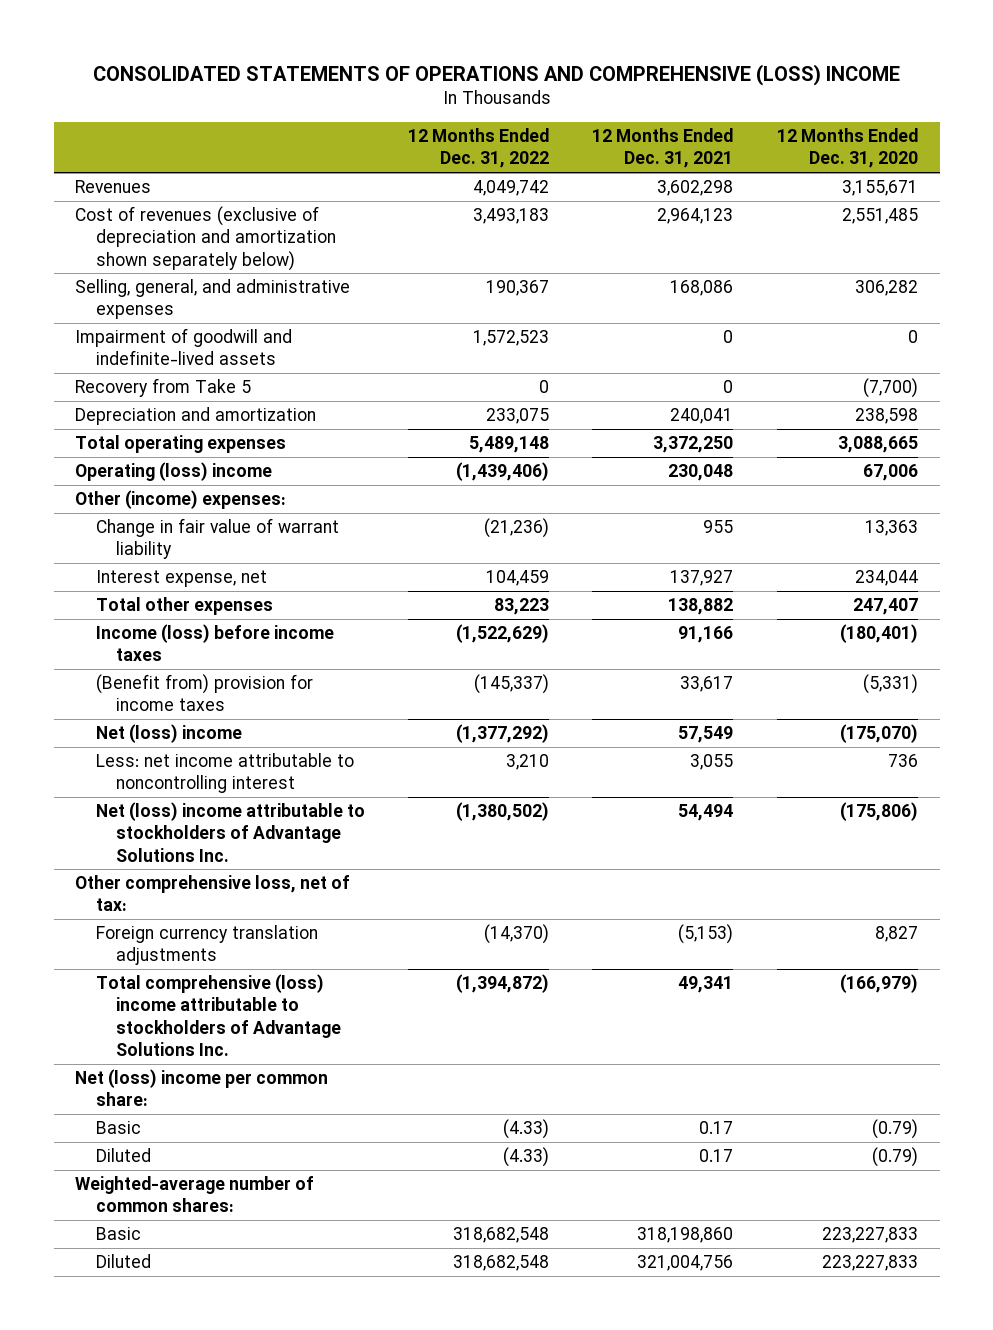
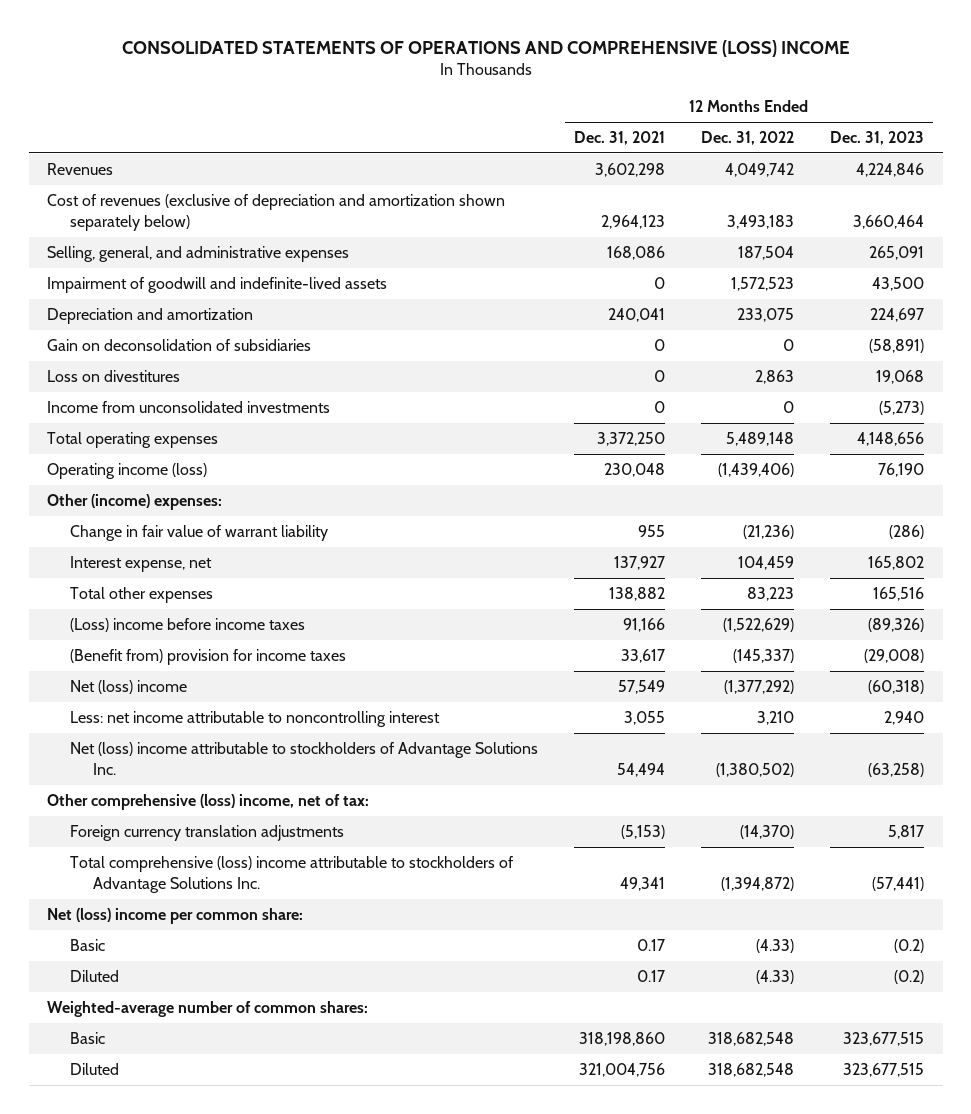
[776,128,918,169] 12 Months Ended Dec. 31, 2020 -> none
none -> [830,131,925,146] Dec. 31, 2023
[485,280,549,297] 190,367 -> [738,246,795,261] 187,504
[75,378,252,398] Recovery from Take 5 -> none
none -> [46,339,311,352] Gain on deconsolidation of subsidiaries
none -> [46,370,180,383] Loss on divestitures
none -> [46,401,330,414] Income from unconsolidated investments
[75,462,273,482] Operating (loss) income -> [46,463,207,480] Operating income (loss)
[95,624,334,662] Income (loss) before income taxes -> [69,618,305,633] (Loss) income before income taxes
[75,875,351,912] Other comprehensive loss, net of tax: -> [46,794,369,811] Other comprehensive (loss) income, net of tax:

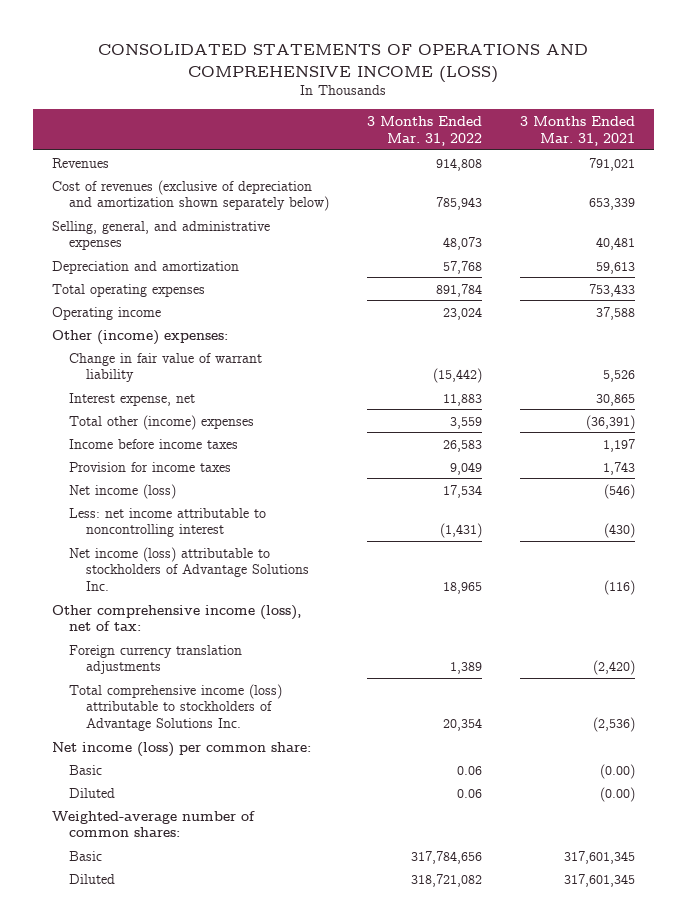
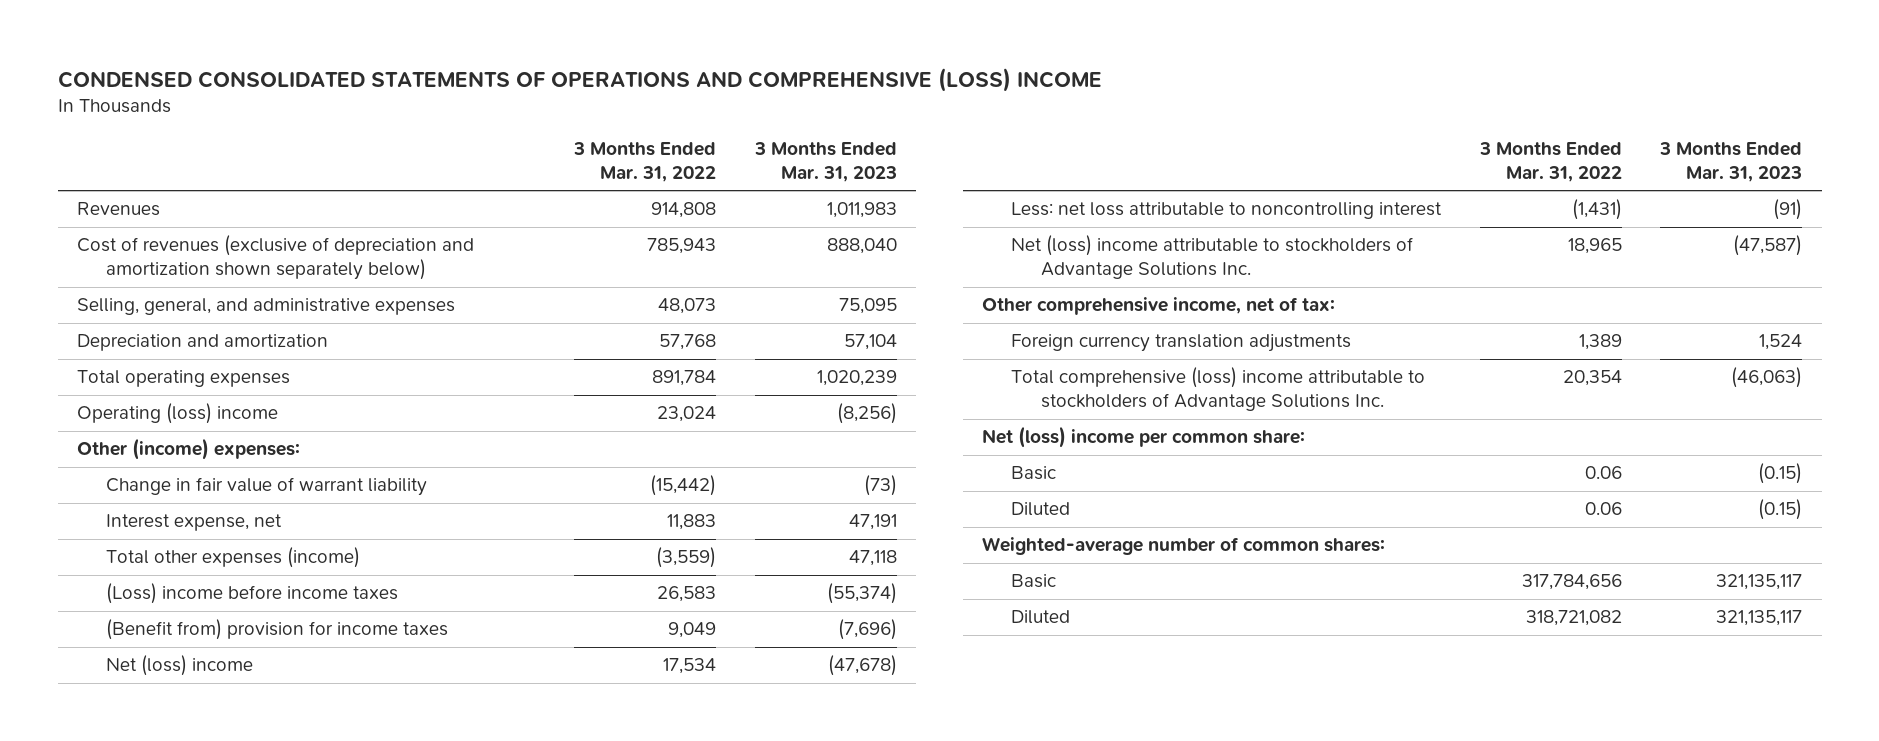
[98,43,589,83] CONSOLIDATED STATEMENTS OF OPERATIONS AND COMPREHENSIVE INCOME (LOSS) -> [57,67,1102,92] CONDENSED CONSOLIDATED STATEMENTS OF OPERATIONS AND COMPREHENSIVE (LOSS) INCOME
[519,115,635,146] 3 Months Ended Mar. 31, 2021 -> none
none -> [753,142,897,182] 3 Months Ended Mar. 31, 2023
[52,306,162,320] Operating income -> [76,403,278,425] Operating (loss) income
[69,414,255,430] Total other (income) expenses -> [105,547,360,569] Total other expenses (income)
[449,416,482,429] 3,559 -> [656,547,717,569] (3,559)
[69,438,239,449] Income before income taxes -> [105,583,398,605] (Loss) income before income taxes
[69,461,232,472] Provision for income taxes -> [105,619,448,641] (Benefit from) provision for income taxes
[69,483,177,499] Net income (loss) -> [105,655,253,677] Net (loss) income
[69,507,267,538] Less: net income attributable to noncontrolling interest -> [1011,202,1443,220] Less: net loss attributable to noncontrolling interest
[69,546,310,592] Net income (loss) attributable to stockholders of Advantage Solutions Inc. -> [1011,235,1414,279] Net (loss) income attributable to stockholders of Advantage Solutions Inc.
[52,604,302,632] Other comprehensive income (loss), net of tax: -> [982,297,1336,316] Other comprehensive income, net of tax:
[69,683,283,732] Total comprehensive income (loss) attributable to stockholders of Advantage Solutions Inc. -> [1011,367,1426,411] Total comprehensive (loss) income attributable to stockholders of Advantage Solutions Inc.
[52,741,312,757] Net income (loss) per common share: -> [982,426,1306,449] Net (loss) income per common share:

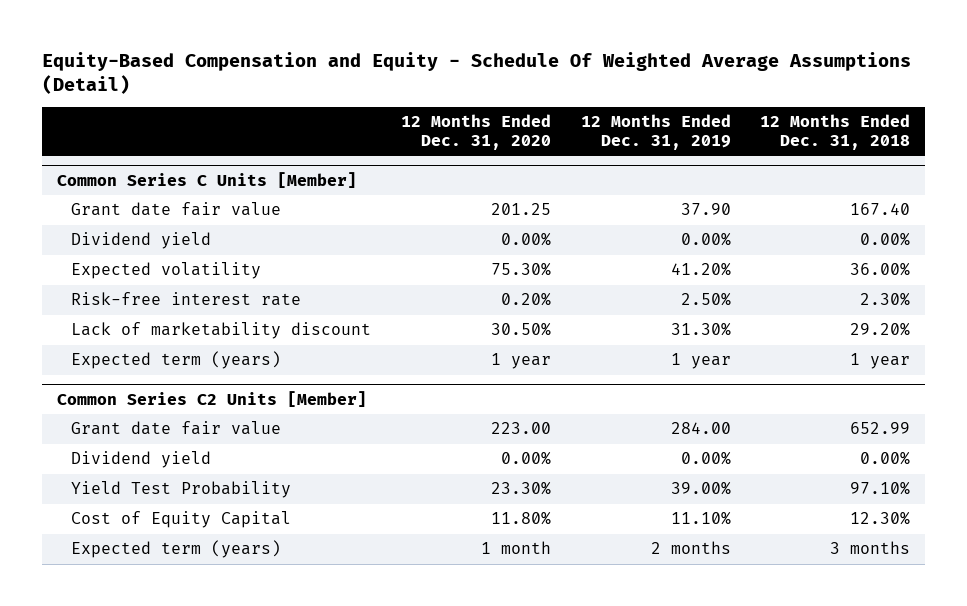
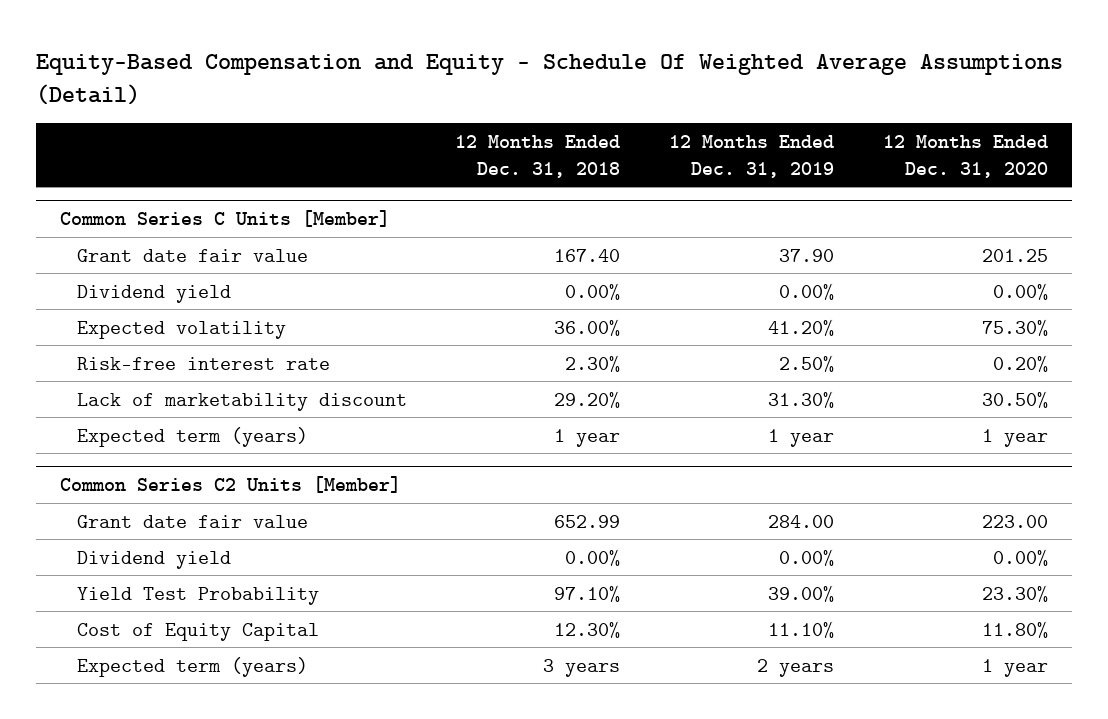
[480,541,551,555] 1 month -> [981,658,1048,677] 1 year
[650,541,731,555] 2 months -> [757,658,835,677] 2 years
[830,541,911,555] 3 months -> [543,658,621,677] 3 years

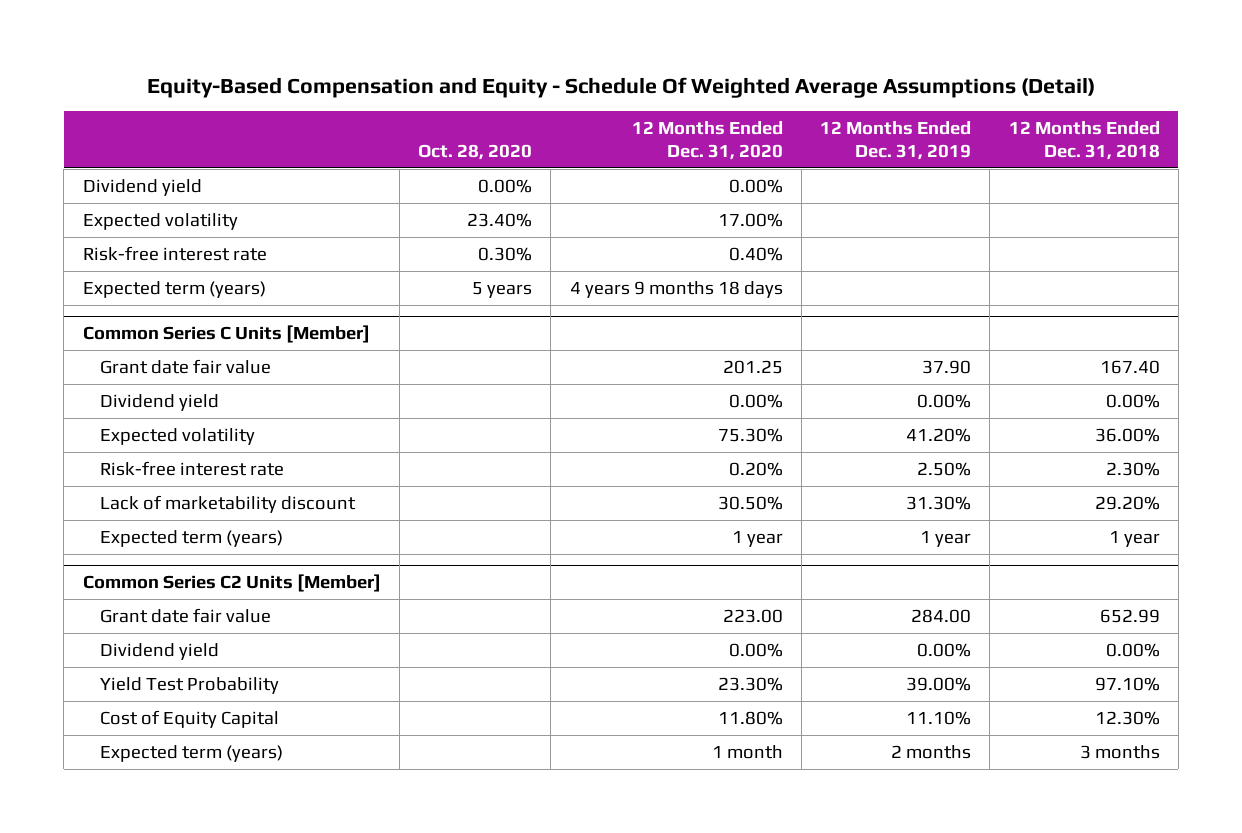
none -> [418,143,533,160] Oct. 28, 2020
none -> [82,179,202,197] Dividend yield
none -> [82,213,238,231] Expected volatility
none -> [82,246,267,262] Risk-free interest rate
none -> [82,281,266,299] Expected term (years)
[543,658,621,677] 3 years -> [1079,745,1160,760] 3 months
[757,658,835,677] 2 years -> [891,745,972,760] 2 months
[981,658,1048,677] 1 year -> [711,745,783,760] 1 month

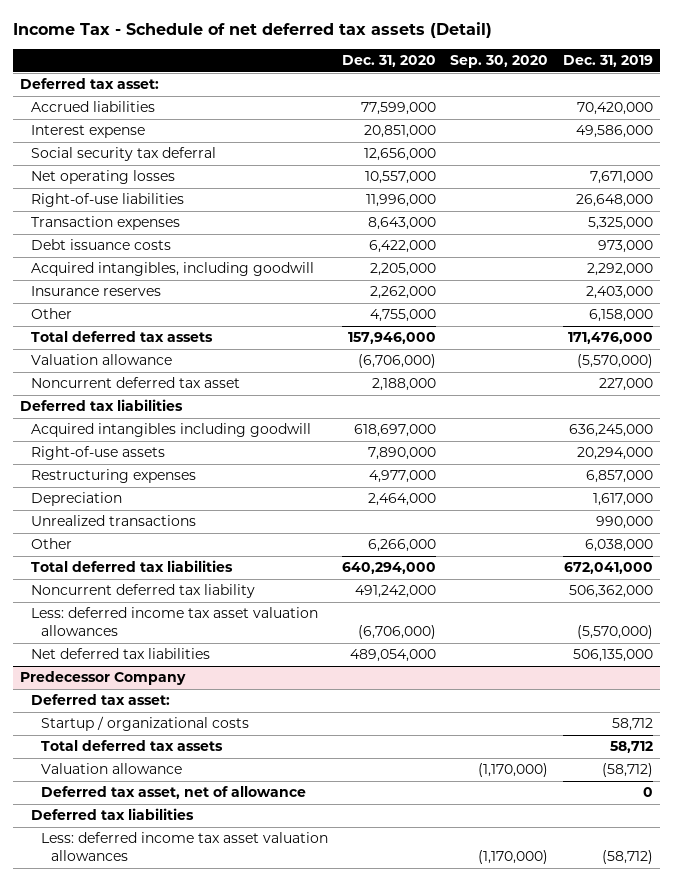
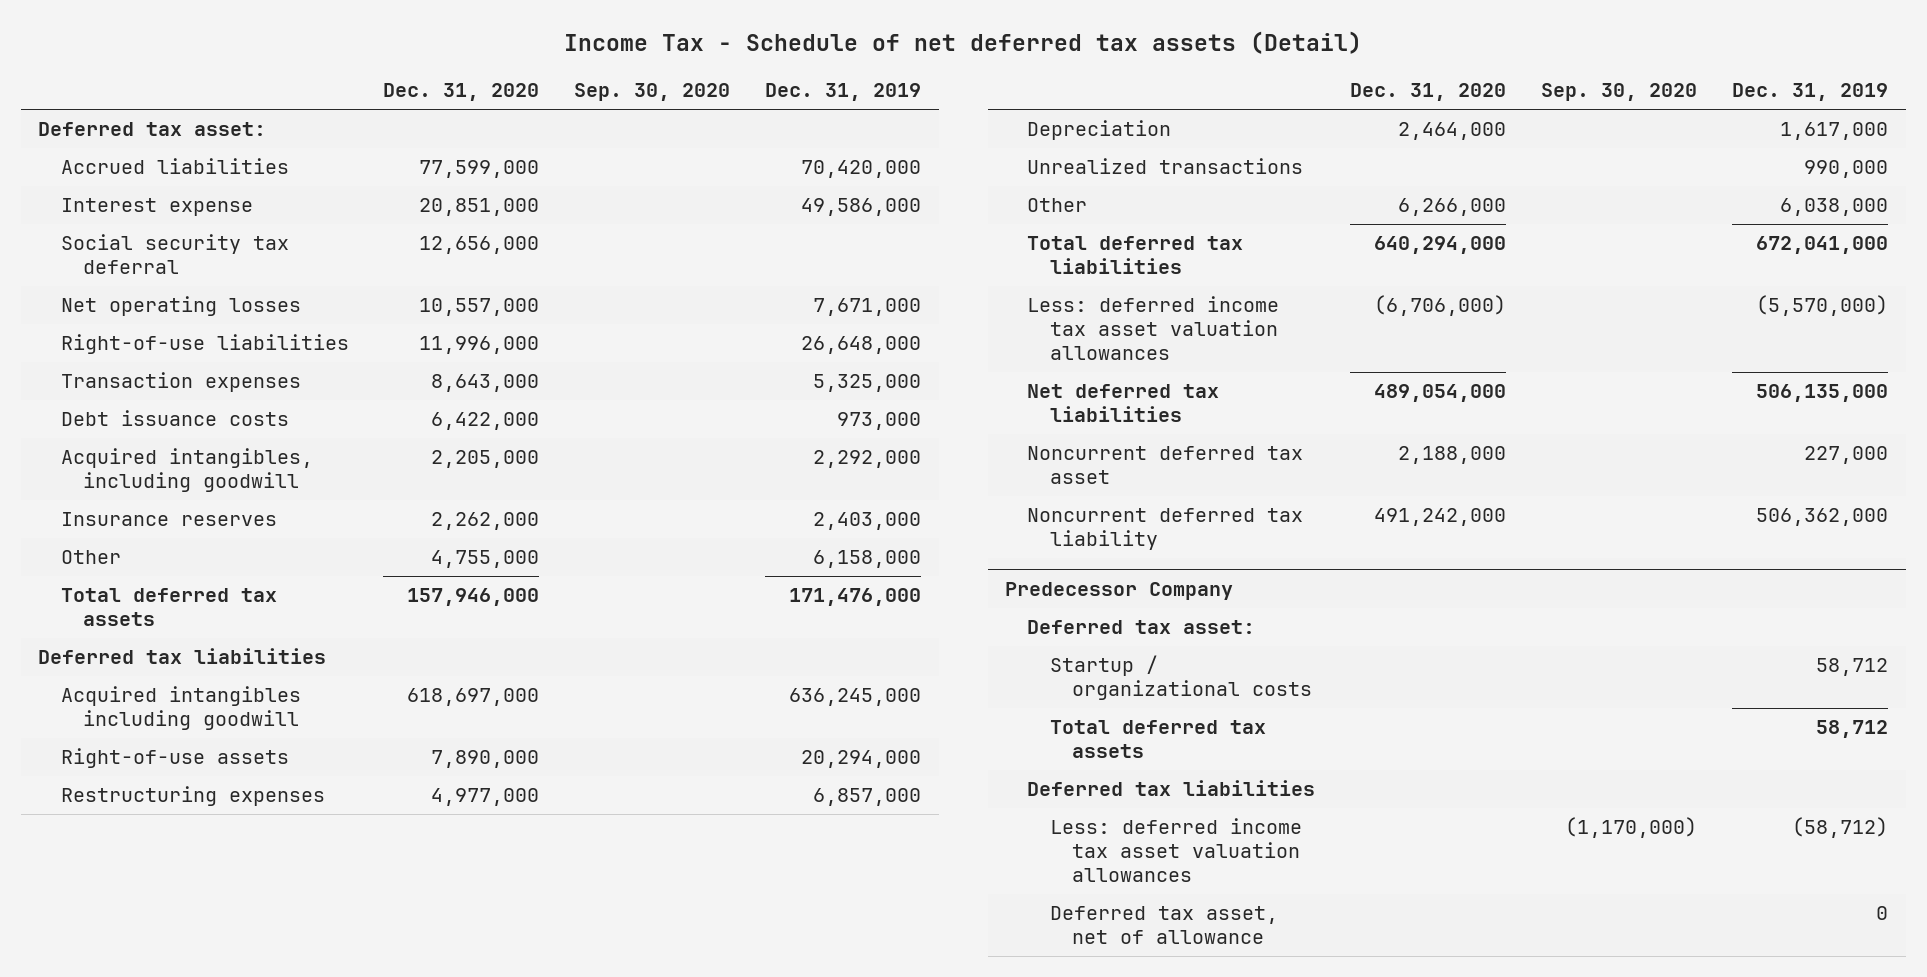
[30,354,172,366] Valuation allowance -> none
[30,377,240,389] Noncurrent deferred tax asset -> [1027,446,1304,485] Noncurrent deferred tax asset
[30,584,255,599] Noncurrent deferred tax liability -> [1027,508,1304,551] Noncurrent deferred tax liability
[40,763,182,775] Valuation allowance -> none
[40,786,306,800] Deferred tax asset, net of allowance -> [1049,906,1278,945] Deferred tax asset, net of allowance

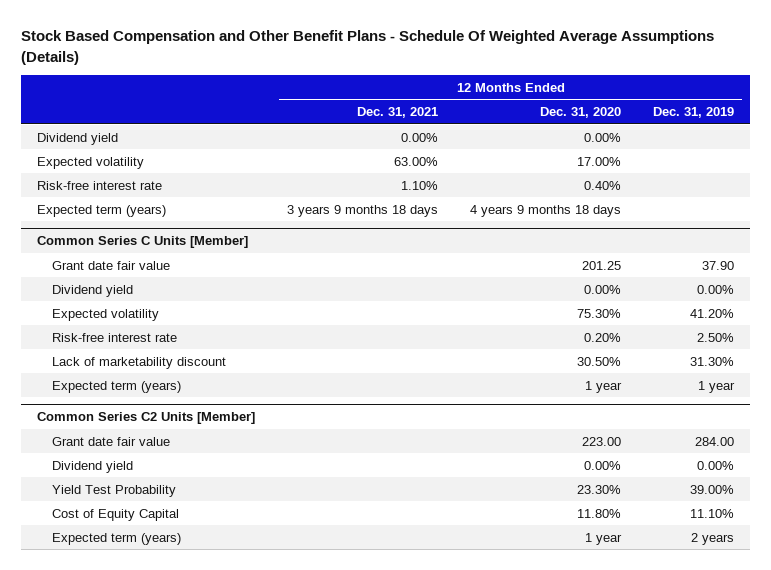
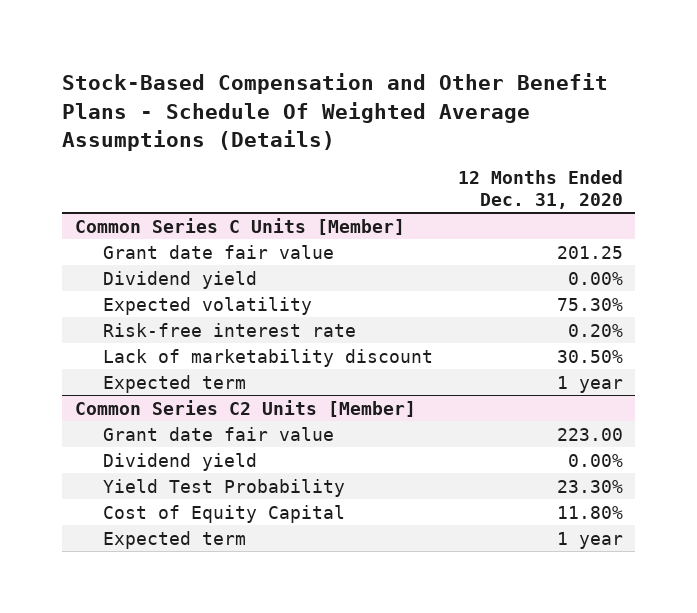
[20,30,714,65] Stock Based Compensation and Other Benefit Plans - Schedule Of Weighted Average Assumptions (Details) -> [62,73,609,151] Stock-Based Compensation and Other Benefit Plans - Schedule Of Weighted Average Assumptions (Details)
[357,107,439,119] Dec. 31, 2021 -> none
[653,107,735,119] Dec. 31, 2019 -> none
[36,132,118,145] Dividend yield -> none
[36,156,144,169] Expected volatility -> none
[36,180,162,190] Risk-free interest rate -> none
[36,204,166,217] Expected term (years) -> none
[52,380,182,393] Expected term (years) -> [103,374,247,393] Expected term
[52,532,182,545] Expected term (years) -> [103,530,247,549] Expected term

